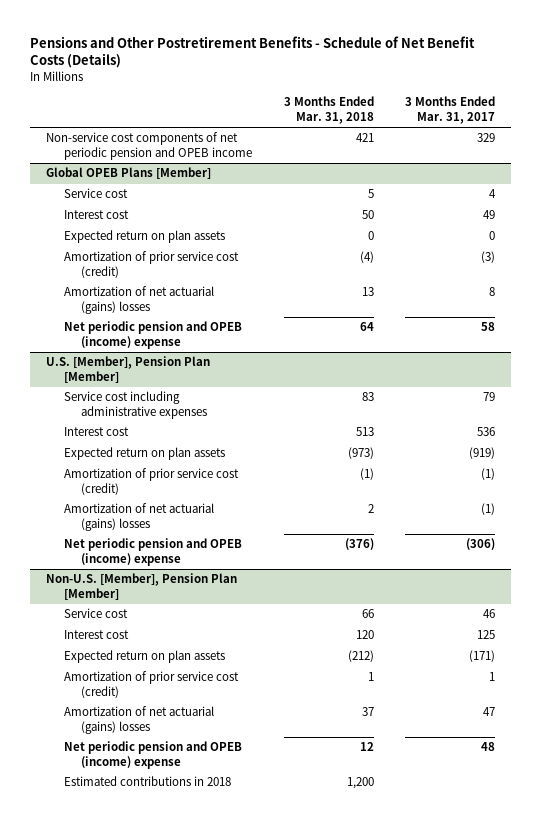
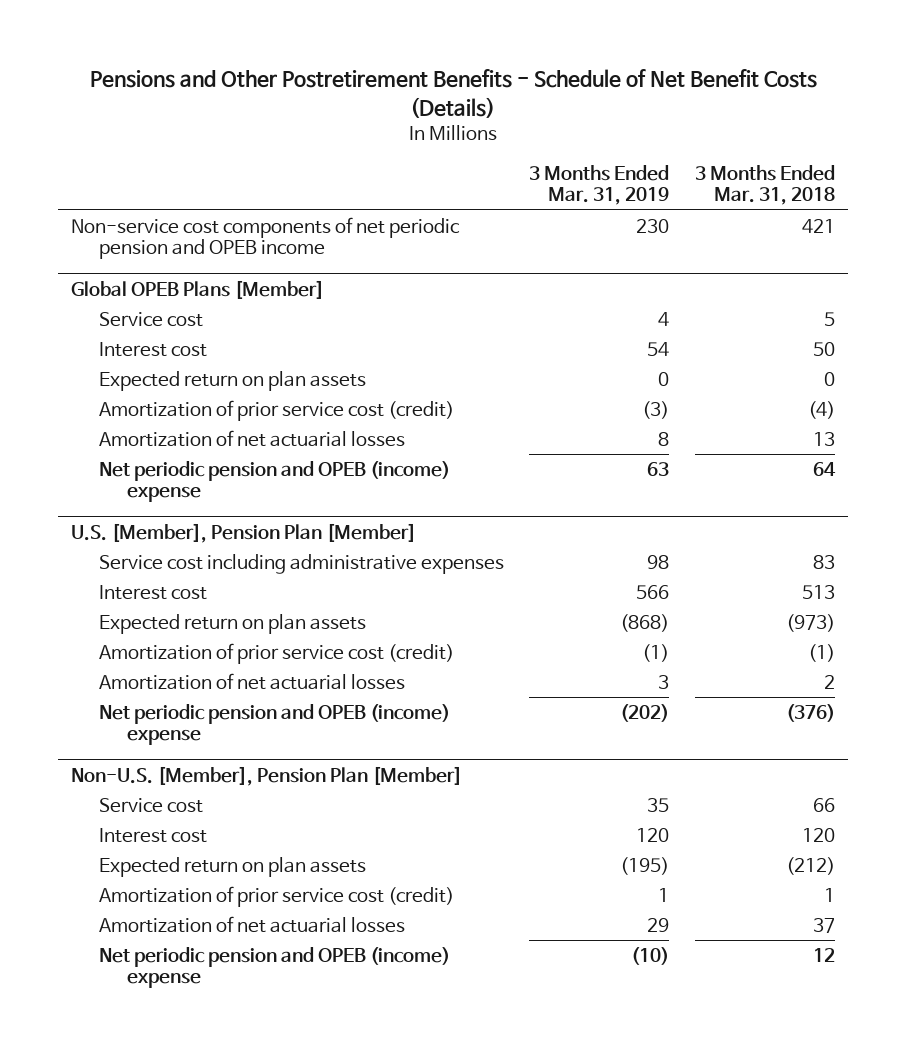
[405,96,496,124] 3 Months Ended Mar. 31, 2017 -> none
none -> [529,164,670,206] 3 Months Ended Mar. 31, 2019
[63,286,214,314] Amortization of net actuarial (gains) losses -> [98,429,405,447] Amortization of net actuarial losses
[63,503,214,531] Amortization of net actuarial (gains) losses -> [98,672,405,690] Amortization of net actuarial losses
[63,706,214,734] Amortization of net actuarial (gains) losses -> [98,915,405,933] Amortization of net actuarial losses
[63,776,231,787] Estimated contributions in 2018 -> none

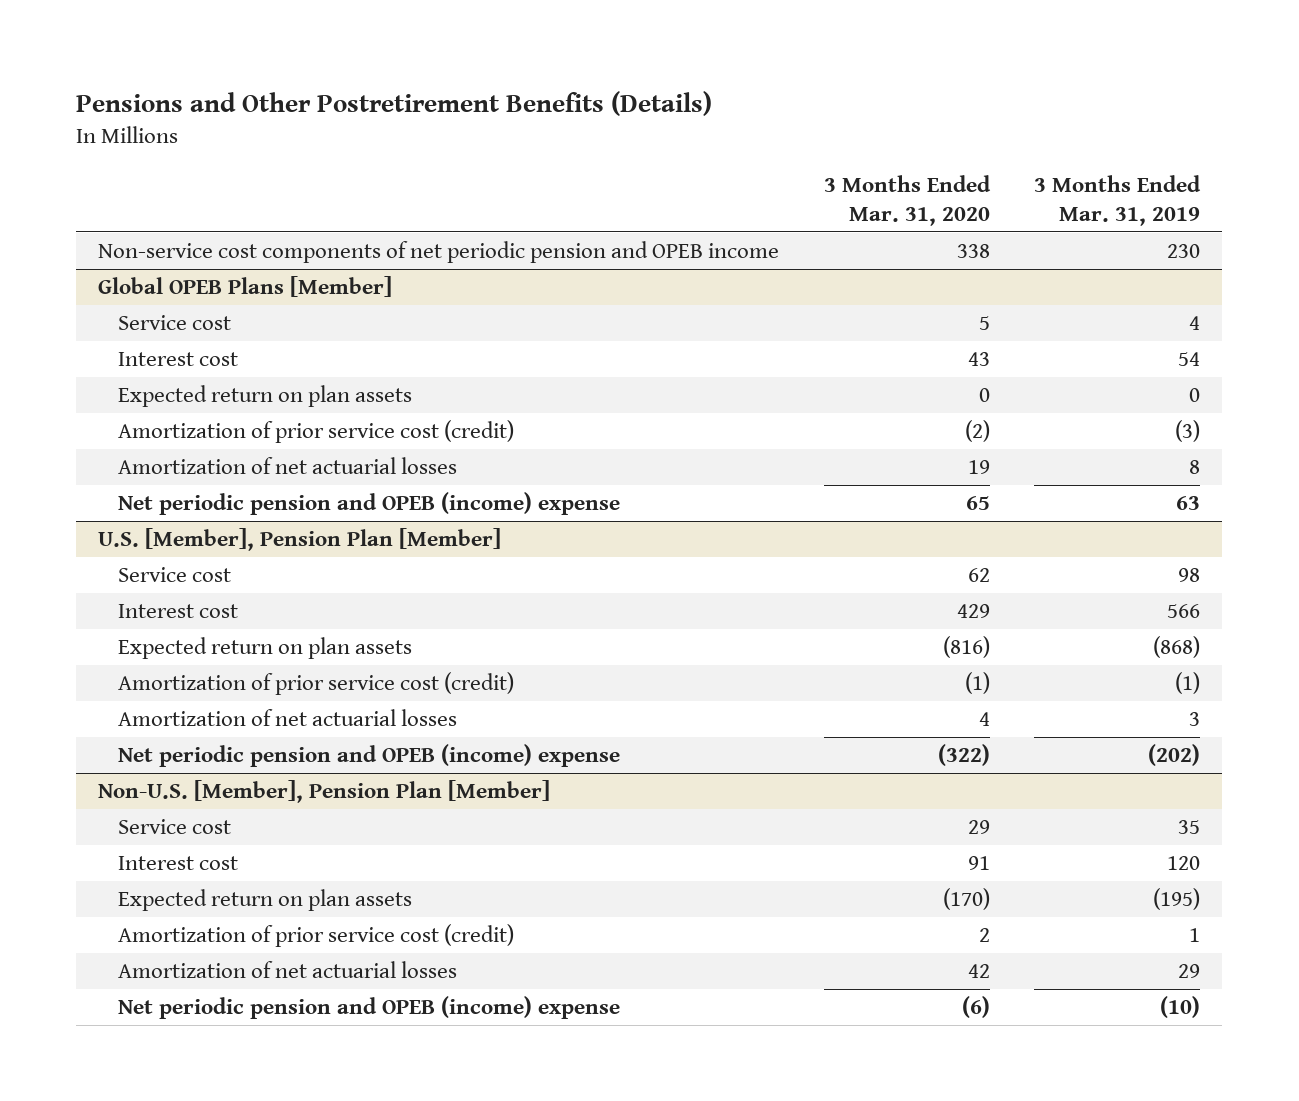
[89,69,817,118] Pensions and Other Postretirement Benefits - Schedule of Net Benefit Costs (Details) -> [76,91,713,117] Pensions and Other Postretirement Benefits (Details)
[694,164,835,206] 3 Months Ended Mar. 31, 2018 -> none
none -> [823,174,991,226] 3 Months Ended Mar. 31, 2020
[98,553,504,574] Service cost including administrative expenses -> none
none -> [117,567,231,583] Service cost

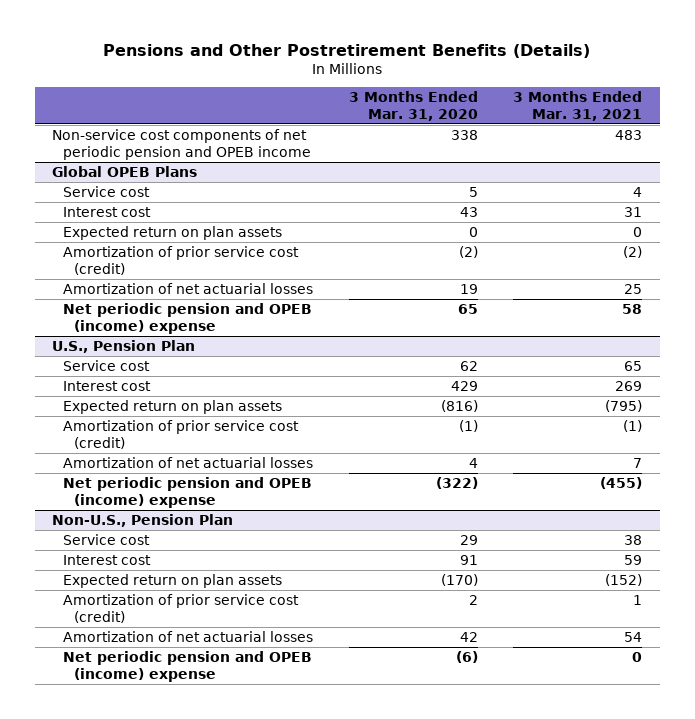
[1034,174,1202,226] 3 Months Ended Mar. 31, 2019 -> none
none -> [513,91,643,121] 3 Months Ended Mar. 31, 2021
[98,276,393,298] Global OPEB Plans [Member] -> [52,165,198,177] Global OPEB Plans
[98,528,502,552] U.S. [Member], Pension Plan [Member] -> [52,339,196,353] U.S., Pension Plan
[98,780,551,804] Non-U.S. [Member], Pension Plan [Member] -> [52,513,234,527] Non-U.S., Pension Plan

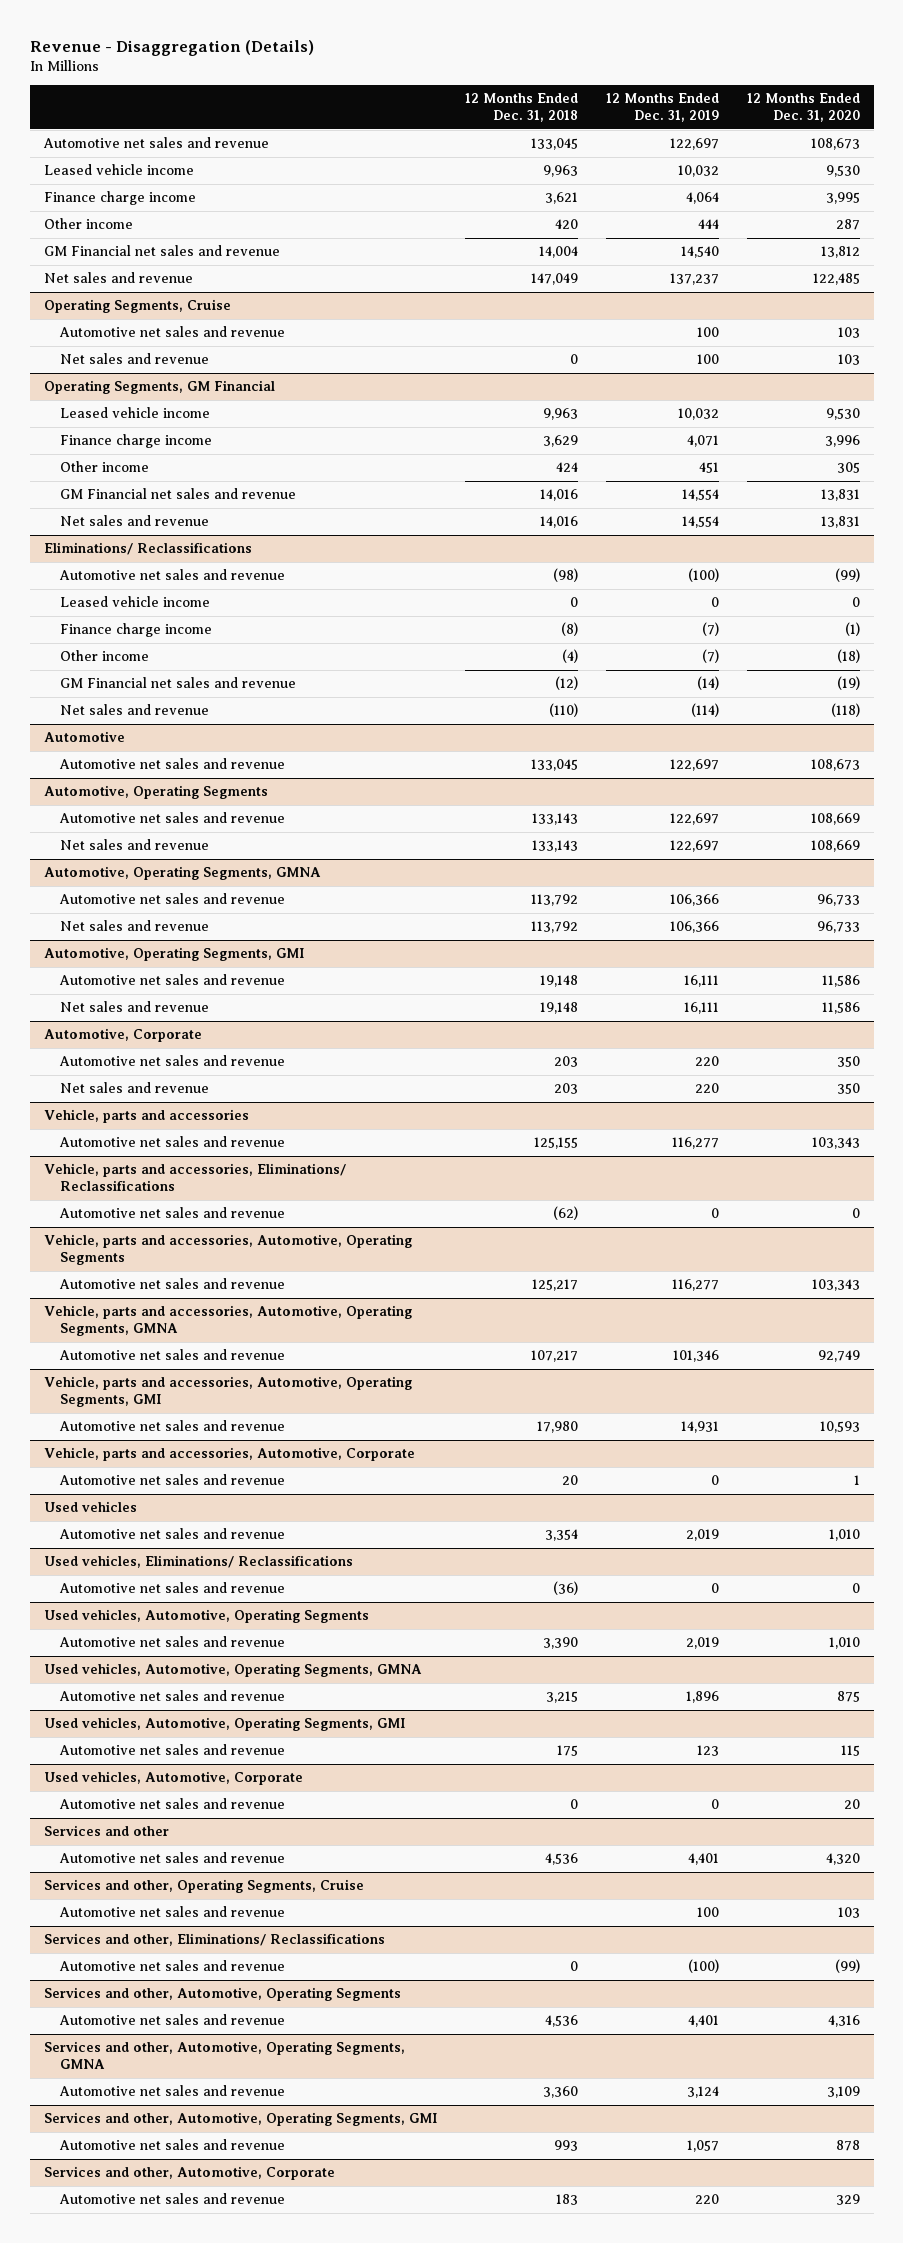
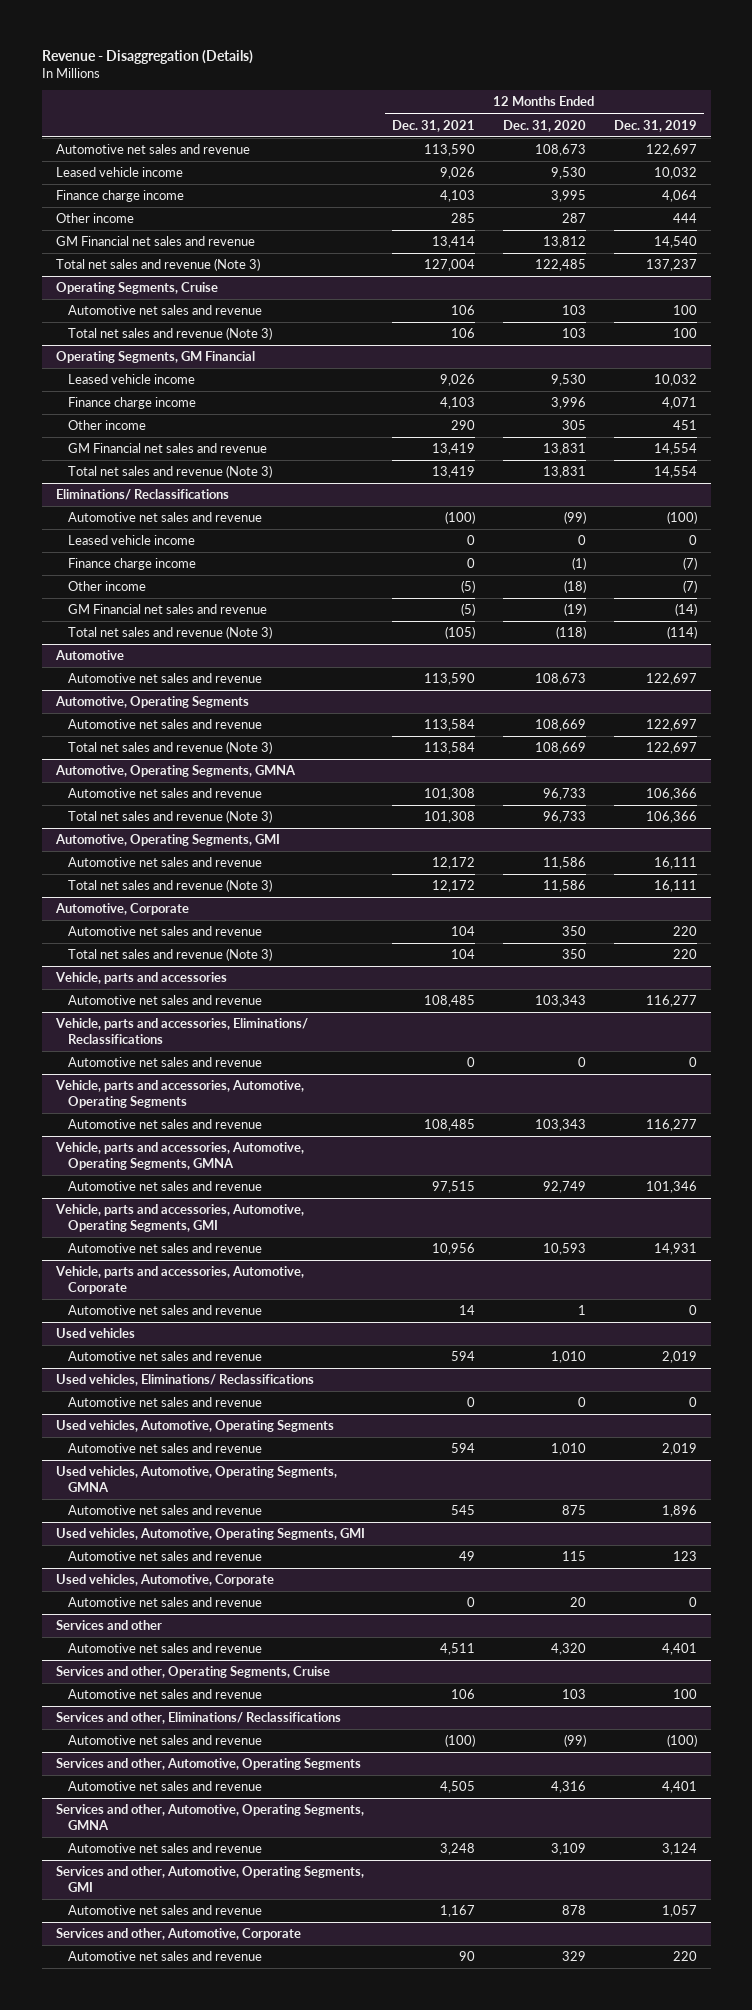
[464,93,578,123] 12 Months Ended Dec. 31, 2018 -> none
none -> [392,119,476,132] Dec. 31, 2021
[43,272,193,284] Net sales and revenue -> [55,258,260,272] Total net sales and revenue (Note 3)
[59,353,209,365] Net sales and revenue -> [68,327,273,341] Total net sales and revenue (Note 3)
[59,515,209,527] Net sales and revenue -> [68,465,273,479] Total net sales and revenue (Note 3)
[59,704,209,716] Net sales and revenue -> [68,626,273,640] Total net sales and revenue (Note 3)
[59,839,209,851] Net sales and revenue -> [68,741,273,755] Total net sales and revenue (Note 3)
[59,920,209,932] Net sales and revenue -> [68,810,273,824] Total net sales and revenue (Note 3)
[59,1001,209,1013] Net sales and revenue -> [68,879,273,893] Total net sales and revenue (Note 3)
[59,1082,209,1094] Net sales and revenue -> [68,948,273,962] Total net sales and revenue (Note 3)

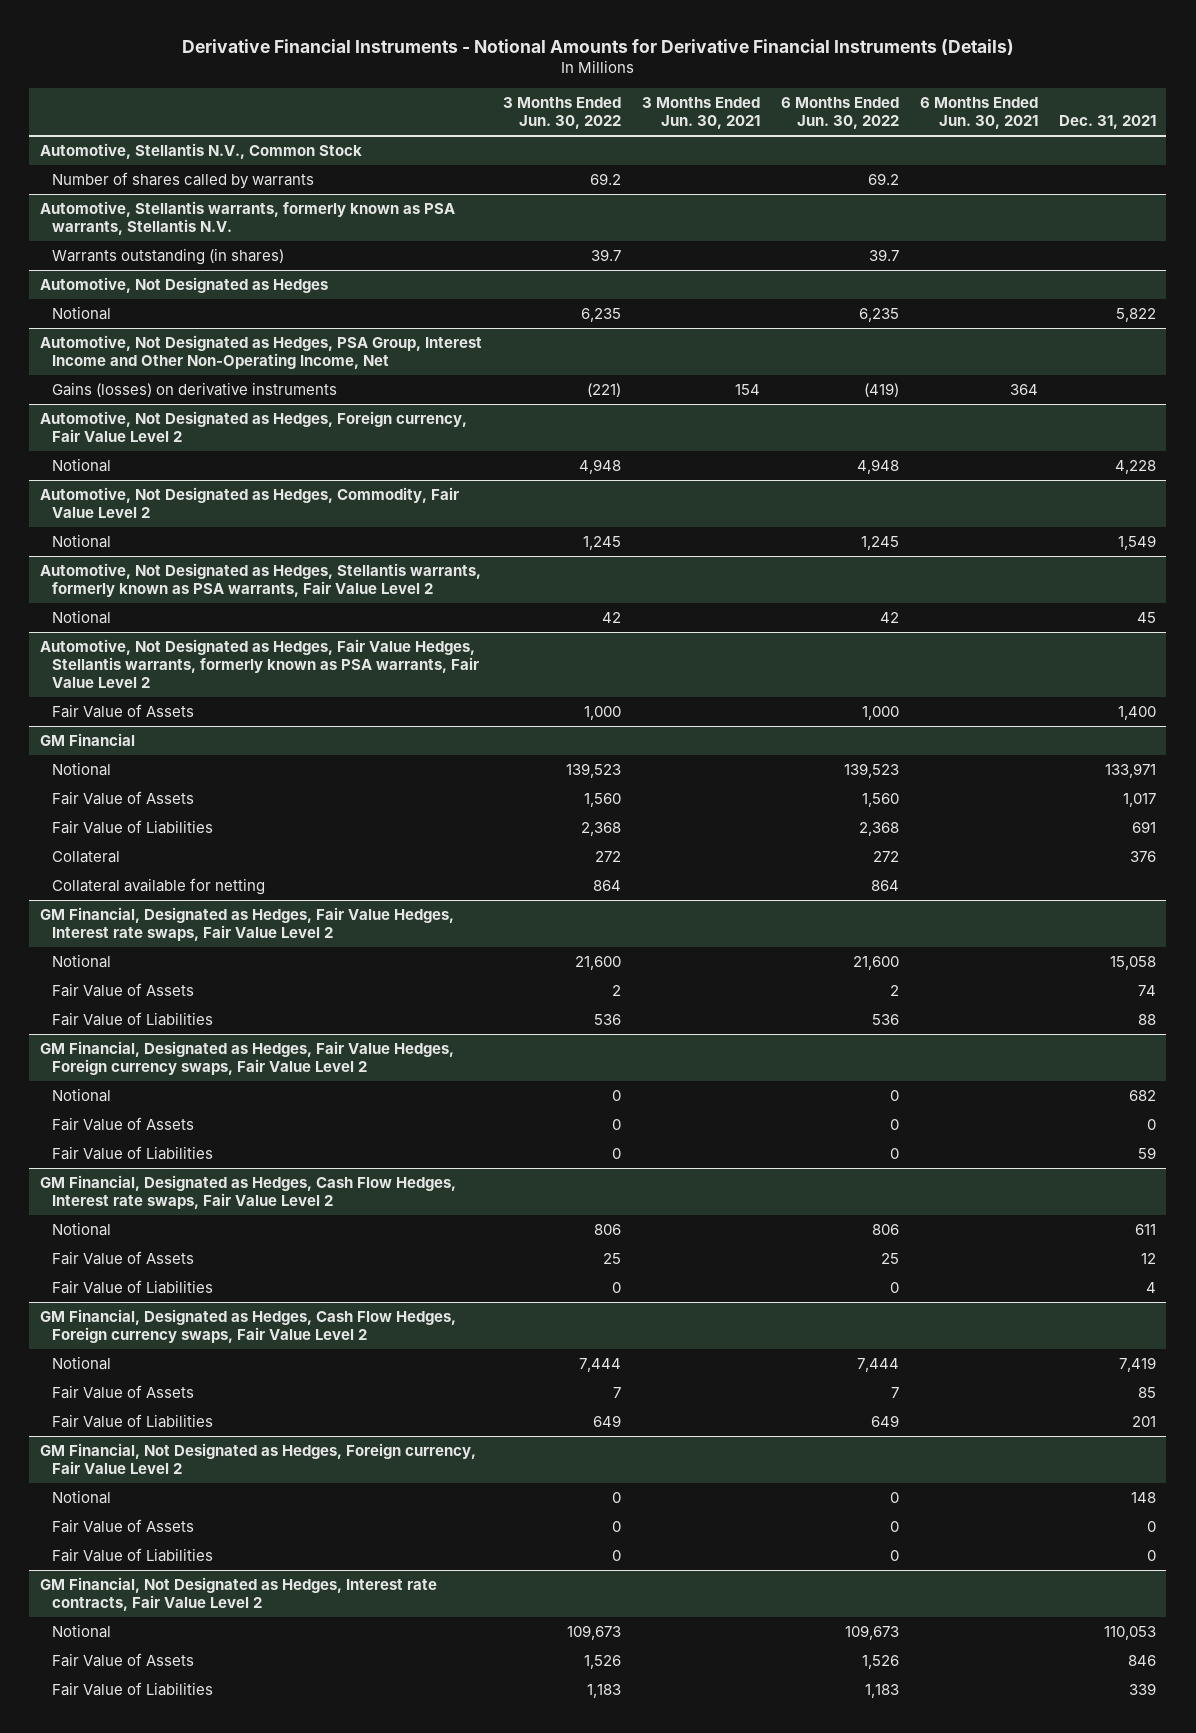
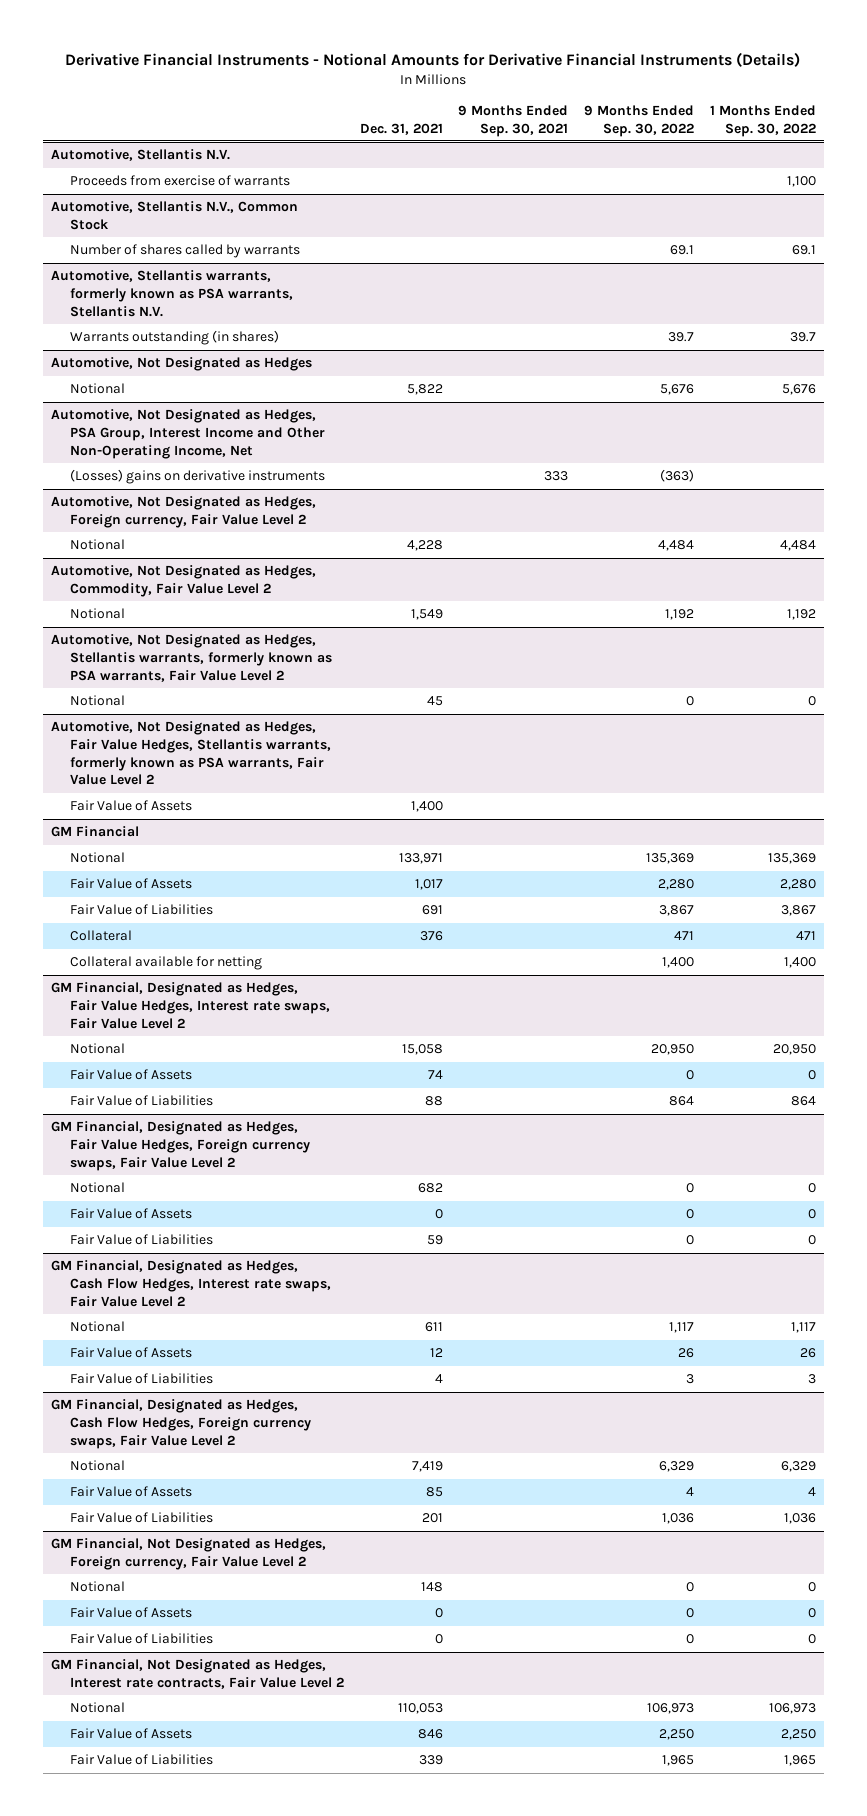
[502,97,621,130] 3 Months Ended Jun. 30, 2022 -> none
[641,97,760,130] 3 Months Ended Jun. 30, 2021 -> none
[780,97,899,130] 6 Months Ended Jun. 30, 2022 -> none
[919,97,1038,130] 6 Months Ended Jun. 30, 2021 -> none
none -> [458,104,569,137] 9 Months Ended Sep. 30, 2021
none -> [583,104,694,137] 9 Months Ended Sep. 30, 2022
none -> [709,104,816,137] 1 Months Ended Sep. 30, 2022
none -> [51,149,231,162] Automotive, Stellantis N.V.
none -> [69,175,290,187] Proceeds from exercise of warrants
[52,381,338,397] Gains (losses) on derivative instruments -> [69,469,325,485] (Losses) gains on derivative instruments

